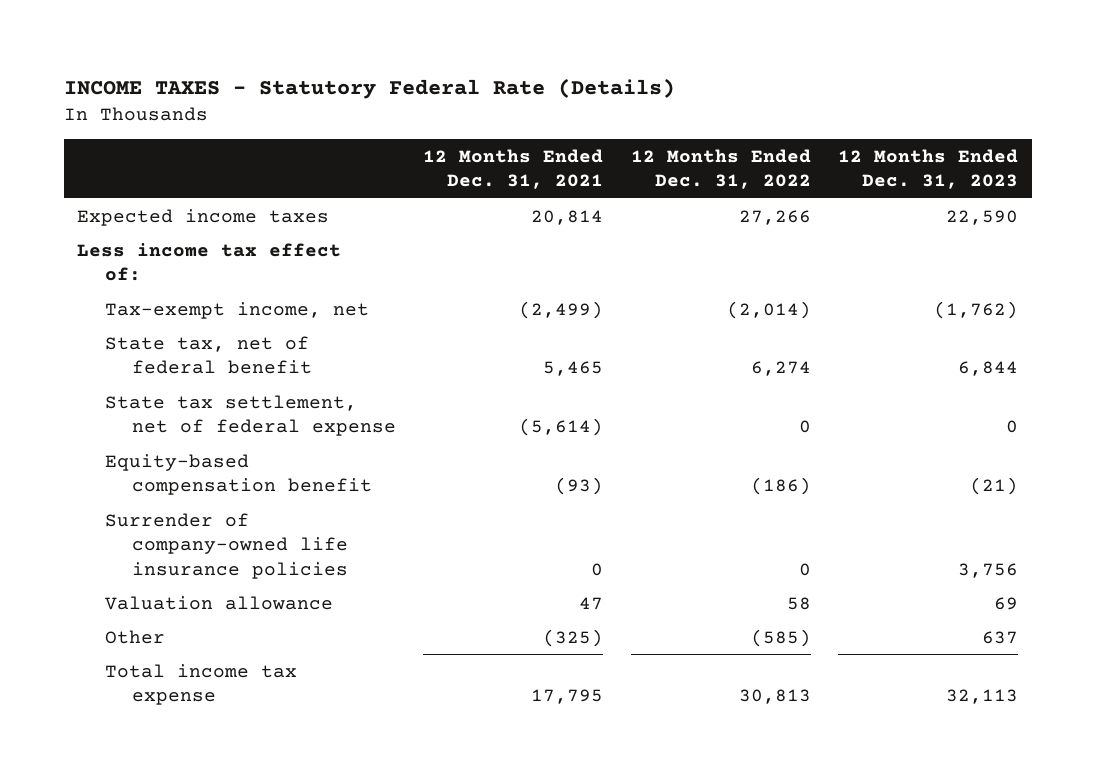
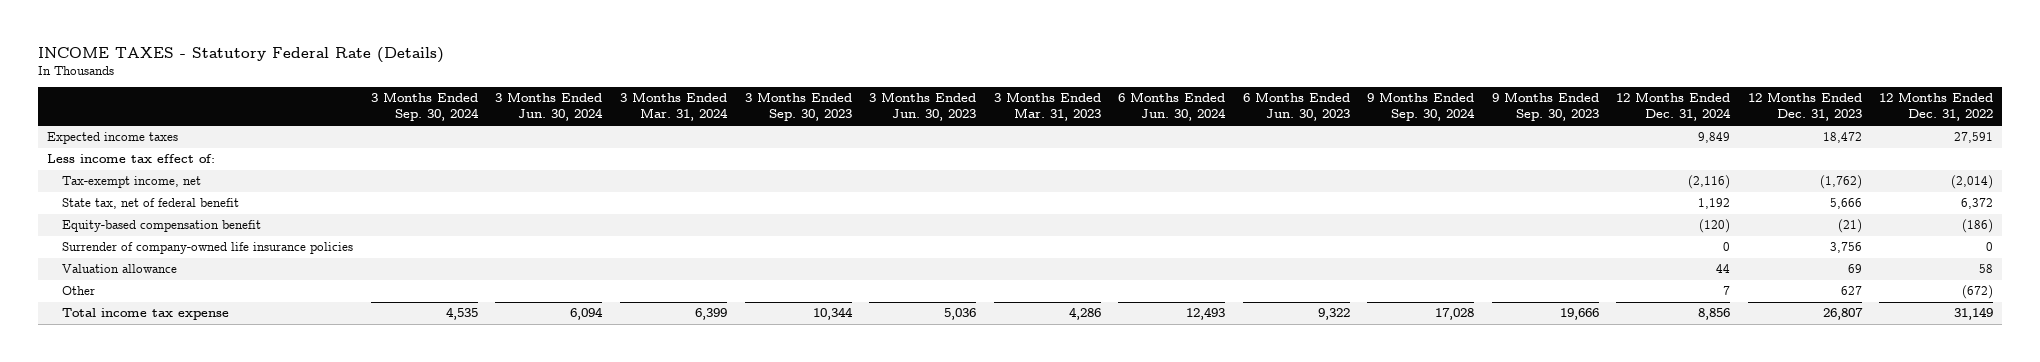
[423,148,604,190] 12 Months Ended Dec. 31, 2021 -> none
none -> [370,92,479,122] 3 Months Ended Sep. 30, 2024
none -> [495,92,604,122] 3 Months Ended Jun. 30, 2024
none -> [619,92,728,122] 3 Months Ended Mar. 31, 2024
none -> [744,92,852,122] 3 Months Ended Sep. 30, 2023
none -> [869,92,977,122] 3 Months Ended Jun. 30, 2023
none -> [993,92,1101,122] 3 Months Ended Mar. 31, 2023
none -> [1118,92,1227,122] 6 Months Ended Jun. 30, 2024
none -> [1242,92,1350,122] 6 Months Ended Jun. 30, 2023
none -> [1367,92,1476,122] 9 Months Ended Sep. 30, 2024
none -> [1491,92,1599,122] 9 Months Ended Sep. 30, 2023
none -> [1616,92,1732,122] 12 Months Ended Dec. 31, 2024
[738,209,811,225] 27,266 -> [1954,132,1994,144] 27,591
[946,209,1019,225] 22,590 -> [1822,132,1862,144] 18,472
[104,394,396,437] State tax settlement, net of federal expense -> none
[750,361,811,377] 6,274 -> [1961,198,1994,210] 6,372
[958,361,1019,377] 6,844 -> [1829,198,1862,210] 5,666
[750,628,811,647] (585) -> [1962,285,1994,300] (672)
[982,630,1019,644] 637 -> [1840,286,1862,296] 627
[738,689,811,705] 30,813 -> [1954,307,1994,321] 31,149
[946,689,1019,705] 32,113 -> [1822,308,1863,321] 26,807

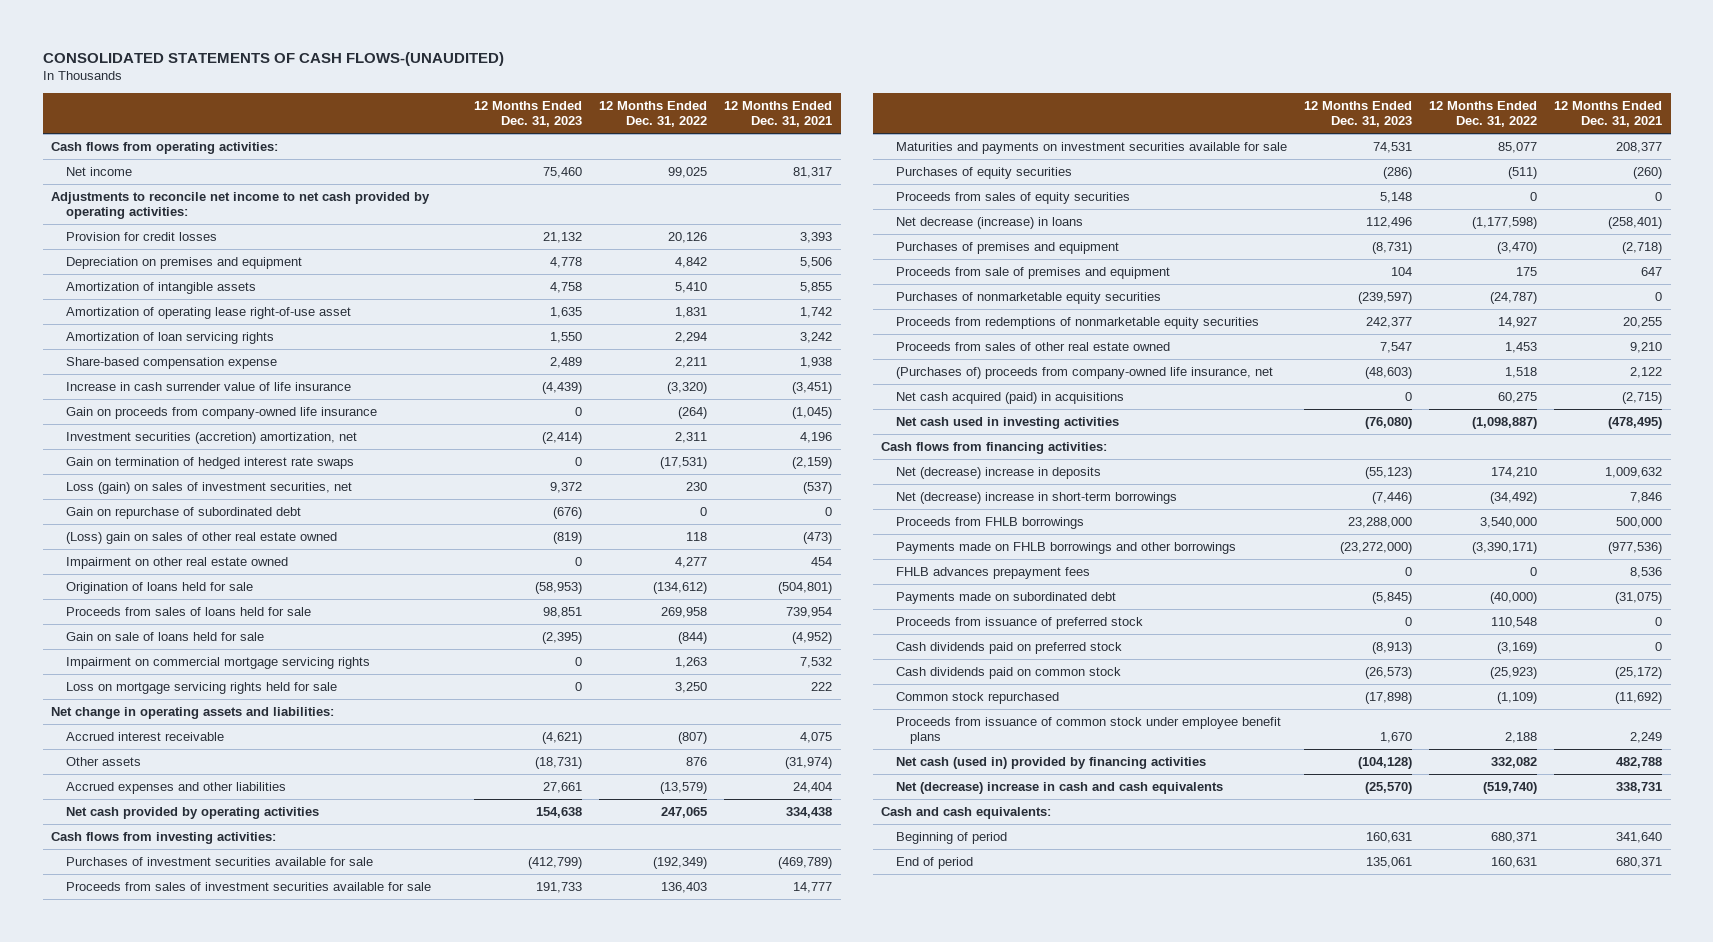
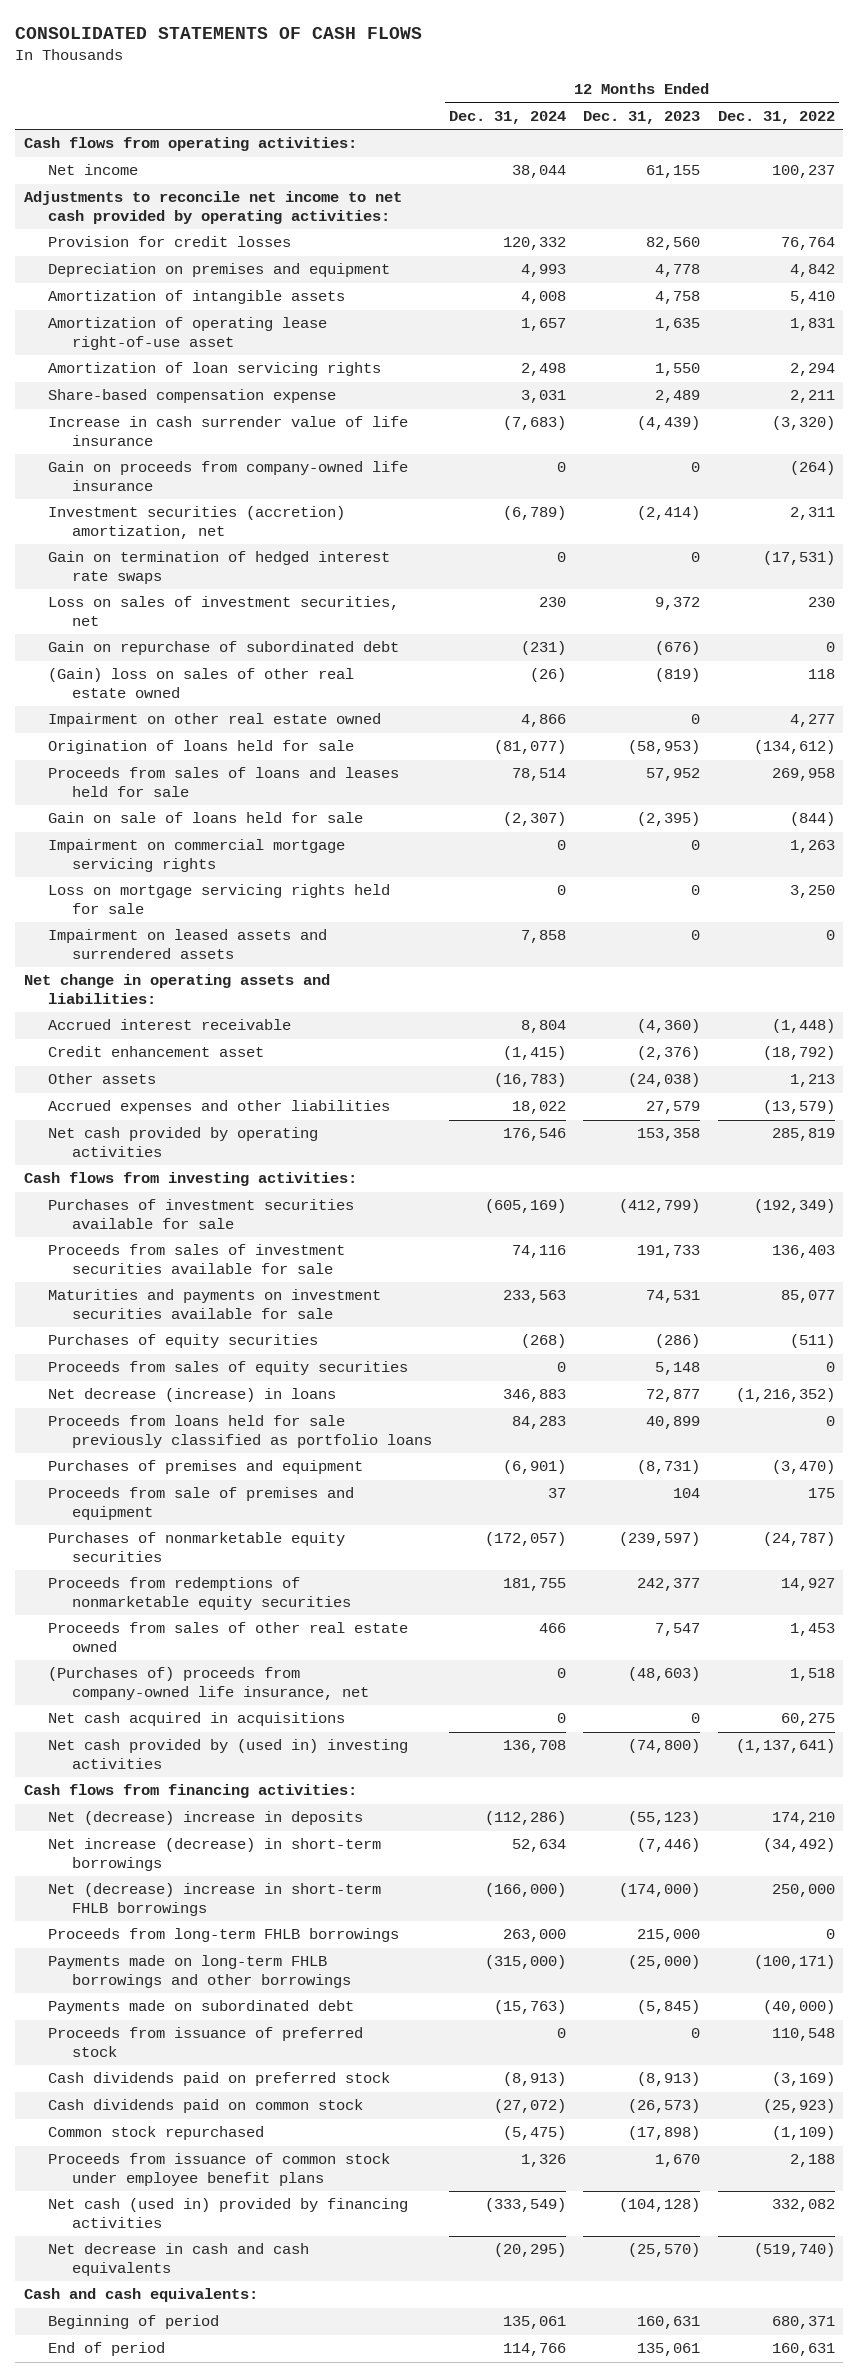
[42,51,504,66] CONSOLIDATED STATEMENTS OF CASH FLOWS-(UNAUDITED) -> [15,27,423,40] CONSOLIDATED STATEMENTS OF CASH FLOWS
[724,101,833,128] 12 Months Ended Dec. 31, 2021 -> none
none -> [449,111,567,125] Dec. 31, 2024
[542,166,582,178] 75,460 -> [646,165,701,179] 61,155
[667,166,707,178] 99,025 -> [771,165,835,179] 100,237
[542,231,582,243] 21,132 -> [646,237,701,251] 82,560
[667,231,707,243] 20,126 -> [780,237,835,251] 76,764
[65,481,352,494] Loss (gain) on sales of investment securities, net -> [47,596,399,627] Loss on sales of investment securities, net
[65,531,337,544] (Loss) gain on sales of other real estate owned -> [47,668,354,699] (Gain) loss on sales of other real estate owned
[65,606,311,616] Proceeds from sales of loans held for sale -> [47,767,399,798] Proceeds from sales of loans and leases held for sale
[542,606,582,618] 98,851 -> [646,768,701,782] 57,952
none -> [47,929,327,960] Impairment on leased assets and surrendered assets
[541,731,582,744] (4,621) -> [637,1019,701,1034] (4,360)
[677,731,707,744] (807) -> [771,1019,835,1034] (1,448)
none -> [47,1046,264,1058] Credit enhancement asset
[534,756,582,769] (18,731) -> [628,1073,701,1088] (24,038)
[685,756,707,766] 876 -> [789,1074,835,1088] 1,213
[542,781,582,793] 27,661 -> [646,1101,701,1115] 27,579
[535,806,582,818] 154,638 -> [637,1128,701,1142] 153,358
[660,806,707,818] 247,065 -> [771,1128,835,1142] 285,819
[1365,216,1412,228] 112,496 -> [646,1389,701,1403] 72,877
[1471,216,1537,229] (1,177,598) -> [735,1388,835,1403] (1,216,352)
none -> [47,1415,432,1449] Proceeds from loans held for sale previously classified as portfolio loans
[895,391,1124,404] Net cash acquired (paid) in acquisitions -> [47,1712,345,1727] Net cash acquired in acquisitions
[895,416,1119,429] Net cash used in investing activities -> [47,1739,408,1770] Net cash provided by (used in) investing activities
[1364,416,1412,429] (76,080) -> [628,1739,701,1754] (74,800)
[1471,416,1537,429] (1,098,887) -> [735,1739,835,1754] (1,137,641)
[895,566,1090,579] FHLB advances prepayment fees -> none
[895,491,1177,504] Net (decrease) increase in short-term borrowings -> [47,1838,381,1872] Net increase (decrease) in short-term borrowings
none -> [47,1883,381,1917] Net (decrease) increase in short-term FHLB borrowings
[895,516,1084,529] Proceeds from FHLB borrowings -> [47,1928,399,1943] Proceeds from long-term FHLB borrowings
[1347,516,1412,528] 23,288,000 -> [637,1929,701,1943] 215,000
[1479,516,1537,528] 3,540,000 -> [825,1929,835,1940] 0
[895,541,1236,554] Payments made on FHLB borrowings and other borrowings -> [47,1955,351,1989] Payments made on long-term FHLB borrowings and other borrowings
[1339,541,1412,554] (23,272,000) -> [628,1955,701,1970] (25,000)
[1471,541,1537,554] (3,390,171) -> [753,1955,835,1970] (100,171)
[895,781,1223,794] Net (decrease) increase in cash and cash equivalents -> [47,2243,309,2277] Net decrease in cash and cash equivalents

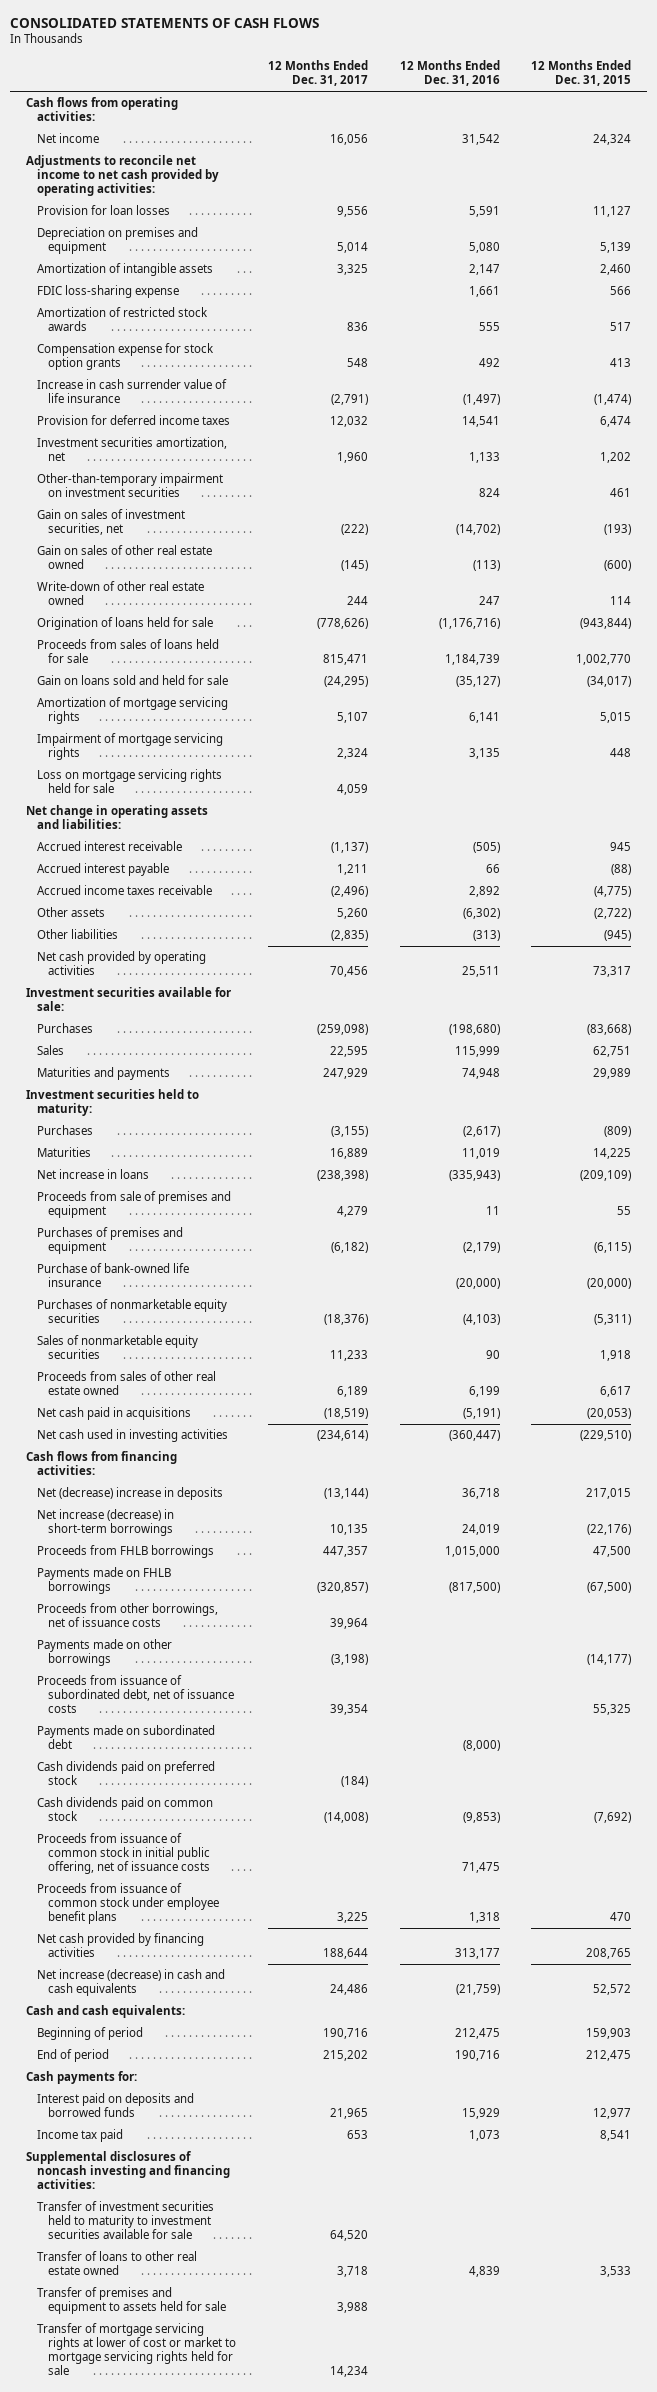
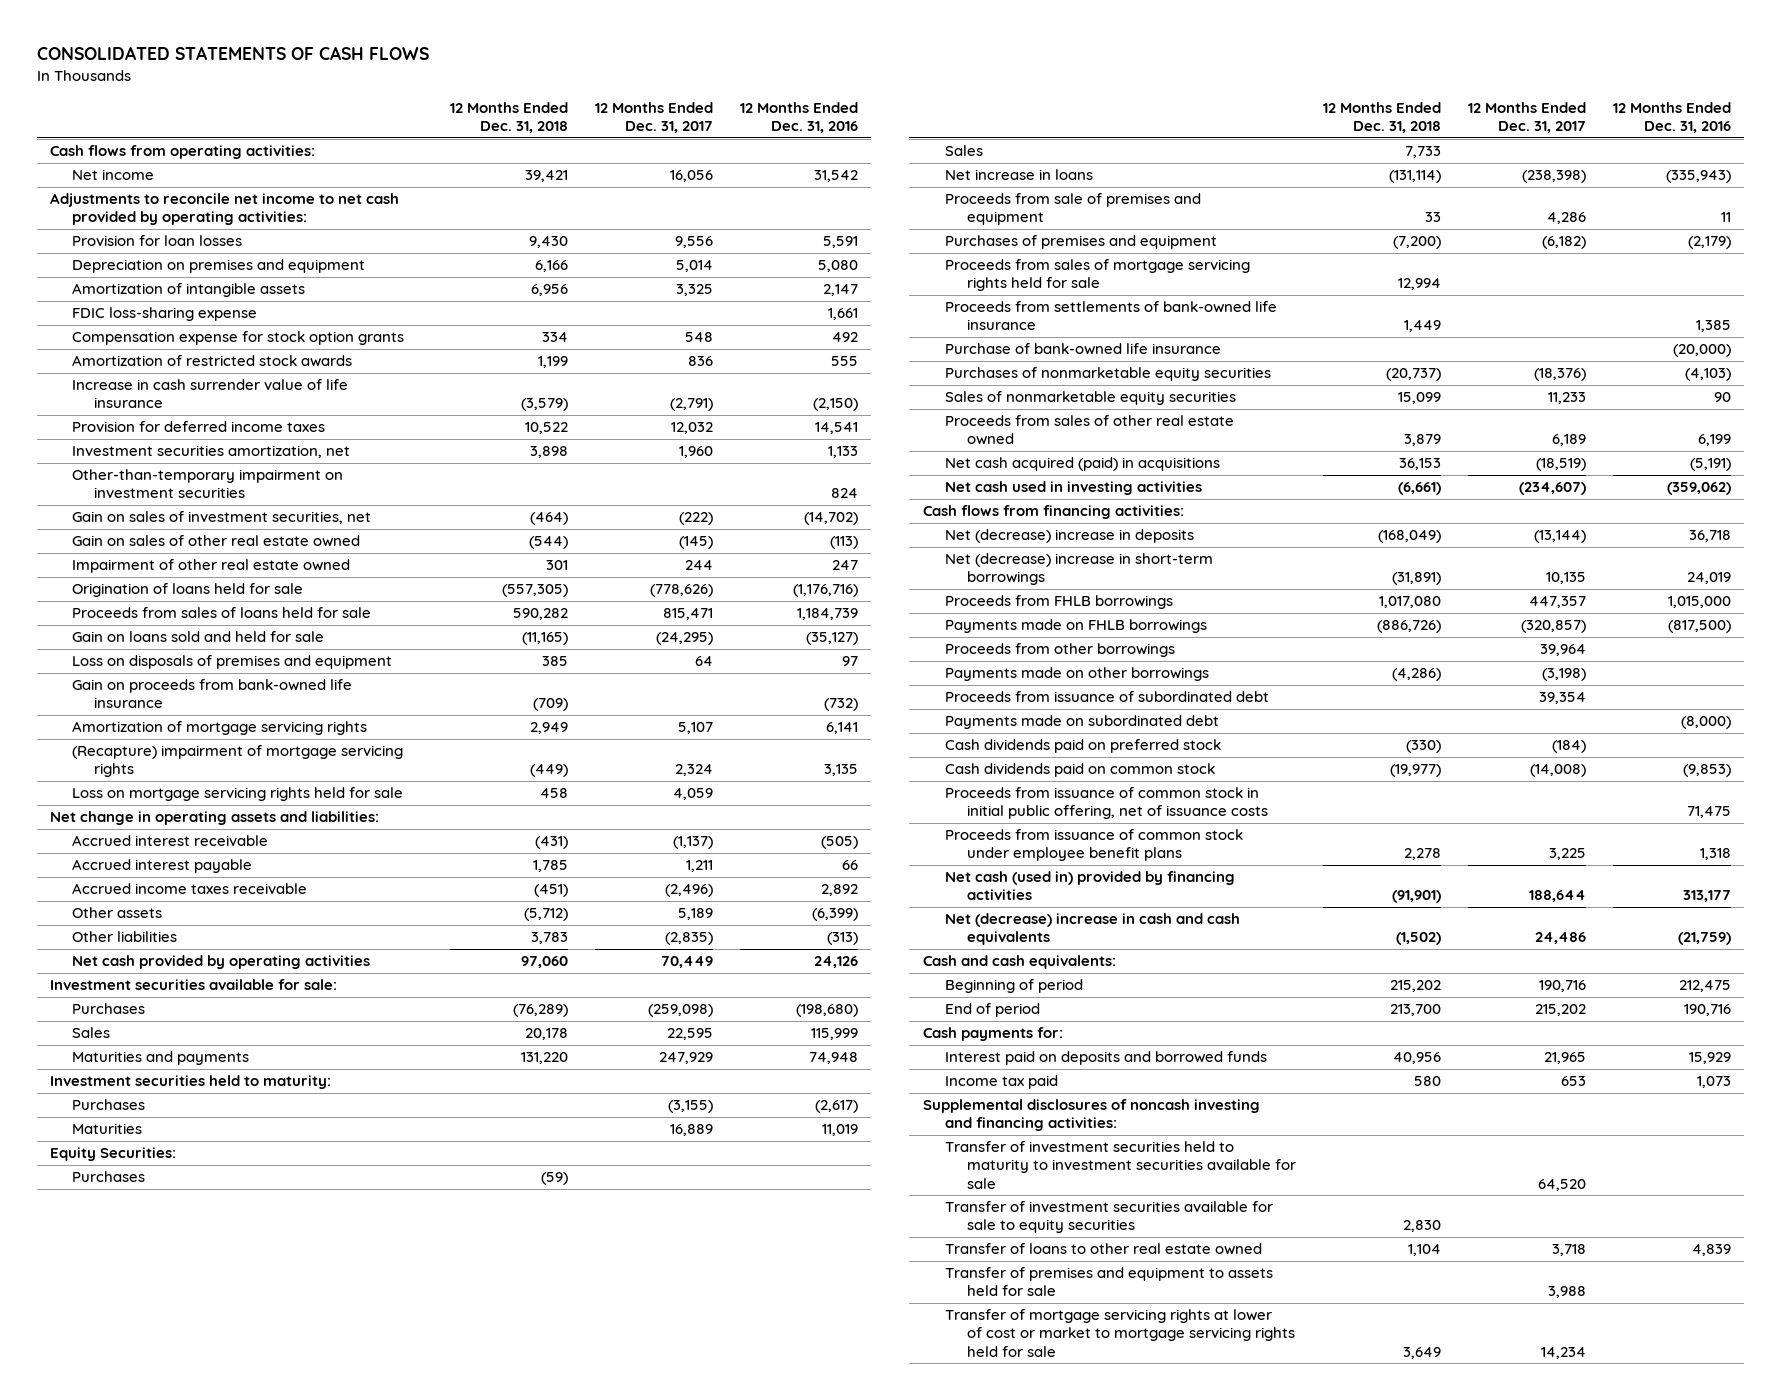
[531,60,632,87] 12 Months Ended Dec. 31, 2015 -> none
none -> [449,102,568,134] 12 Months Ended Dec. 31, 2018
[36,307,208,332] Amortization of restricted stock awards -> [72,355,353,368] Amortization of restricted stock awards
[462,394,500,406] (1,497) -> [812,398,858,412] (2,150)
[36,581,204,606] Write-down of other real estate owned -> [72,559,351,574] Impairment of other real estate owned
none -> [72,655,393,670] Loss on disposals of premises and equipment
none -> [72,679,353,709] Gain on proceeds from bank-owned life insurance
[36,733,223,761] Impairment of mortgage servicing rights -> [72,745,404,778] (Recapture) impairment of mortgage servicing rights
[336,908,368,920] 5,260 -> [677,908,713,921] 5,189
[462,908,500,920] (6,302) -> [811,908,858,922] (6,399)
[329,966,368,978] 70,456 -> [660,956,713,969] 70,449
[461,966,500,978] 25,511 -> [813,956,858,969] 24,126
none -> [50,1147,177,1162] Equity Securities:
none -> [72,1171,146,1183] Purchases
none -> [944,145,983,157] Sales
[336,1206,368,1218] 4,279 -> [1546,212,1586,225] 4,286
none -> [944,259,1250,292] Proceeds from sales of mortgage servicing rights held for sale
none -> [944,301,1277,331] Proceeds from settlements of bank-owned life insurance
[36,1407,191,1421] Net cash paid in acquisitions -> [944,457,1220,472] Net cash acquired (paid) in acquisitions
[316,1430,368,1442] (234,614) -> [1518,482,1586,496] (234,607)
[448,1430,500,1442] (360,447) -> [1666,482,1731,496] (359,062)
[36,1509,174,1537] Net increase (decrease) in short-term borrowings -> [944,553,1213,586] Net (decrease) increase in short-term borrowings
[36,1603,218,1628] Proceeds from other borrowings, net of issuance costs -> [944,643,1175,658] Proceeds from other borrowings
[36,1675,235,1713] Proceeds from issuance of subordinated debt, net of issuance costs -> [944,691,1269,703] Proceeds from issuance of subordinated debt
[36,1933,204,1958] Net cash provided by financing activities -> [944,871,1235,901] Net cash (used in) provided by financing activities
[36,1969,225,1997] Net increase (decrease) in cash and cash equivalents -> [944,913,1240,946] Net (decrease) increase in cash and cash equivalents
none -> [944,1201,1273,1234] Transfer of investment securities available for sale to equity securities

